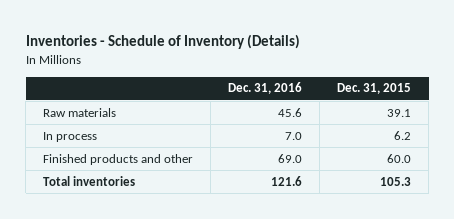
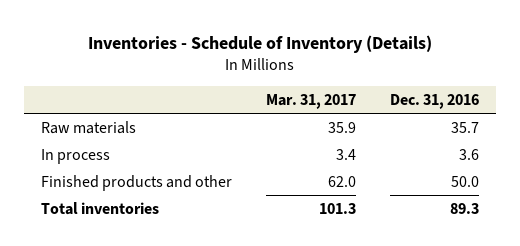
[337,83,412,95] Dec. 31, 2015 -> none
none -> [266,93,357,109] Mar. 31, 2017
[278,107,303,117] 45.6 -> [451,121,480,133] 35.7
[285,131,303,140] 7.0 -> [459,148,480,160] 3.6
[278,153,303,163] 69.0 -> [451,175,480,187] 50.0
[271,175,303,186] 121.6 -> [450,202,480,214] 89.3

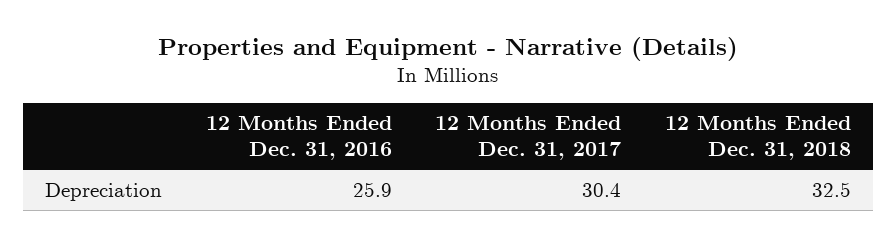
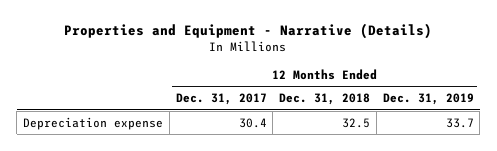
[205,115,392,160] 12 Months Ended Dec. 31, 2016 -> none
none -> [382,93,474,106] Dec. 31, 2019
[45,183,163,202] Depreciation -> [23,116,164,130] Depreciation expense

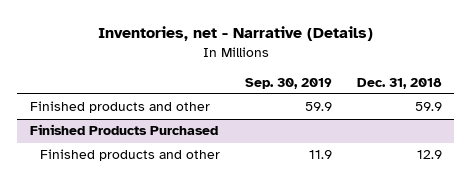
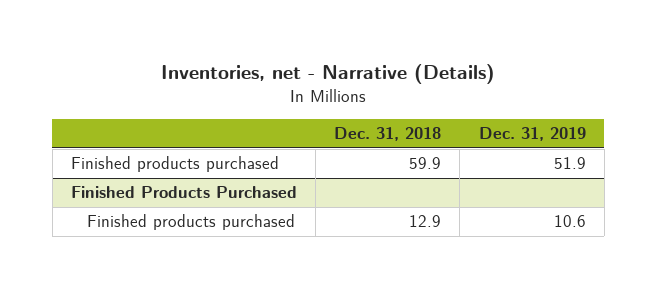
[245,77,333,89] Sep. 30, 2019 -> none
none -> [478,127,586,142] Dec. 31, 2019
[29,101,210,114] Finished products and other -> [70,156,279,173] Finished products purchased
[40,149,221,162] Finished products and other -> [87,214,296,231] Finished products purchased

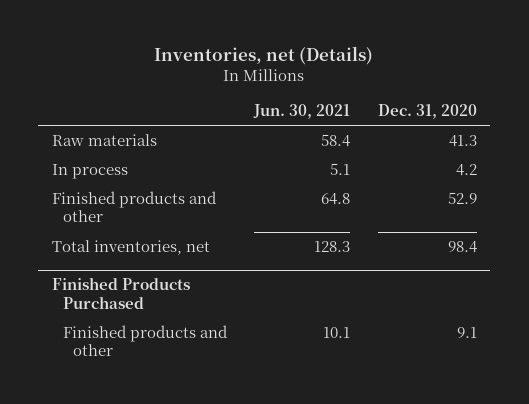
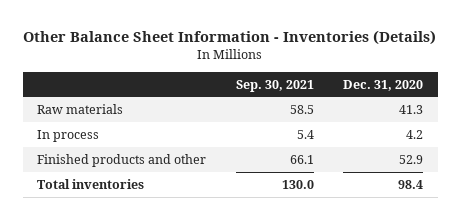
[154,46,374,66] Inventories, net (Details) -> [23,30,437,46] Other Balance Sheet Information - Inventories (Details)
[253,104,351,120] Jun. 30, 2021 -> none
none -> [235,79,314,92] Sep. 30, 2021
[52,277,191,309] Finished Products Purchased -> none
[62,325,228,357] Finished products and other -> none
[52,240,211,256] Total inventories, net -> [37,178,145,189] Total inventories

